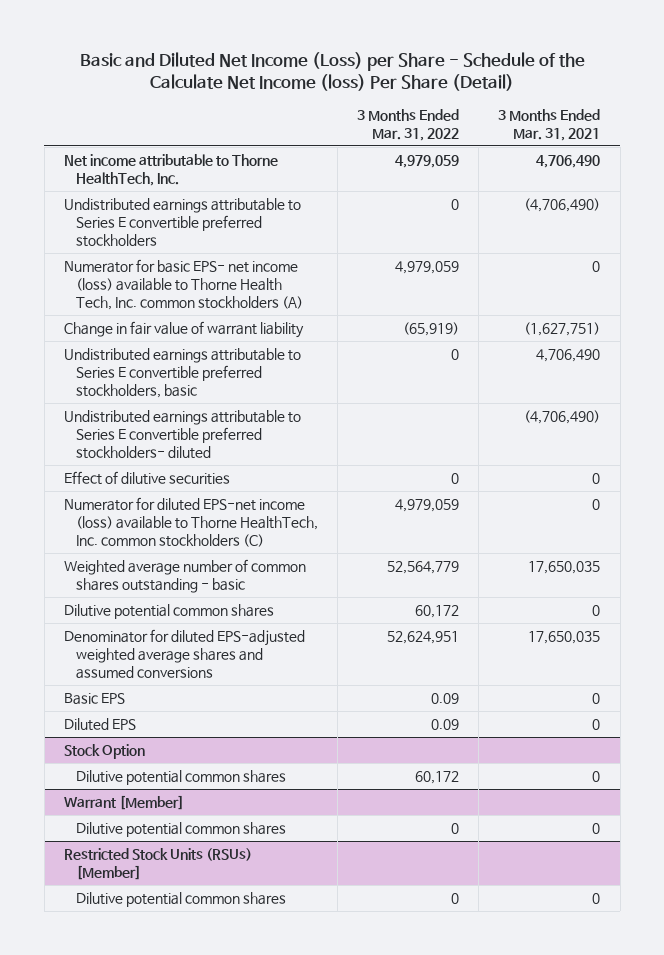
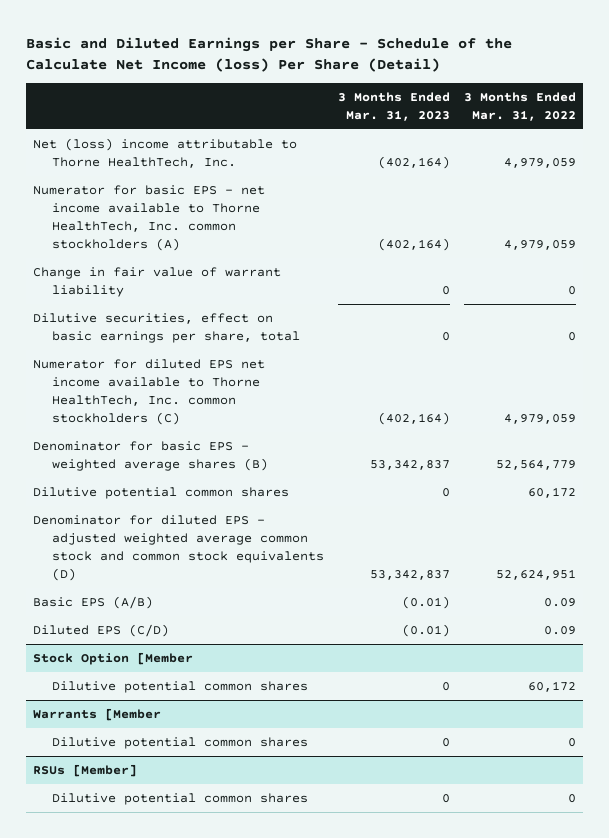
[80,51,586,91] Basic and Diluted Net Income (Loss) per Share - Schedule of the Calculate Net Income (loss) Per Share (Detail) -> [26,36,513,72] Basic and Diluted Earnings per Share - Schedule of the Calculate Net Income (loss) Per Share (Detail)
[498,109,601,141] 3 Months Ended Mar. 31, 2021 -> none
none -> [337,91,450,121] 3 Months Ended Mar. 31, 2023
[63,198,301,247] Undistributed earnings attributable to Series E convertible preferred stockholders -> none
[63,348,301,398] Undistributed earnings attributable to Series E convertible preferred stockholders, basic -> none
[63,410,301,459] Undistributed earnings attributable to Series E convertible preferred stockholders- diluted -> none
[63,154,278,186] Net income attributable to Thorne HealthTech, Inc. -> [33,138,298,168] Net (loss) income attributable to Thorne HealthTech, Inc.
[63,259,303,310] Numerator for basic EPS- net income (loss) available to Thorne Health Tech, Inc. common stockholders (A) -> [33,185,266,251] Numerator for basic EPS - net income available to Thorne HealthTech, Inc. common stockholders (A)
[402,322,459,337] (65,919) -> [567,285,576,295] 0
[63,471,230,486] Effect of dilutive securities -> [33,313,300,343] Dilutive securities, effect on basic earnings per share, total
[63,497,318,547] Numerator for diluted EPS-net income (loss) available to Thorne HealthTech, Inc. common stockholders (C) -> [33,359,266,425] Numerator for diluted EPS net income available to Thorne HealthTech, Inc. common stockholders (C)
[63,559,306,593] Weighted average number of common shares outstanding - basic -> [33,441,268,471] Denominator for basic EPS - weighted average shares (B)
[63,629,305,679] Denominator for diluted EPS-adjusted weighted average shares and assumed conversions -> [33,515,324,581] Denominator for diluted EPS - adjusted weighted average common stock and common stock equivalents (D)
[63,693,125,706] Basic EPS -> [33,596,154,610] Basic EPS (A/B)
[63,718,136,732] Diluted EPS -> [33,624,170,638] Diluted EPS (C/D)
[63,744,145,760] Stock Option -> [33,652,194,666] Stock Option [Member
[63,795,184,811] Warrant [Member] -> [33,708,162,722] Warrants [Member
[63,848,252,880] Restricted Stock Units (RSUs) [Member] -> [33,764,138,778] RSUs [Member]

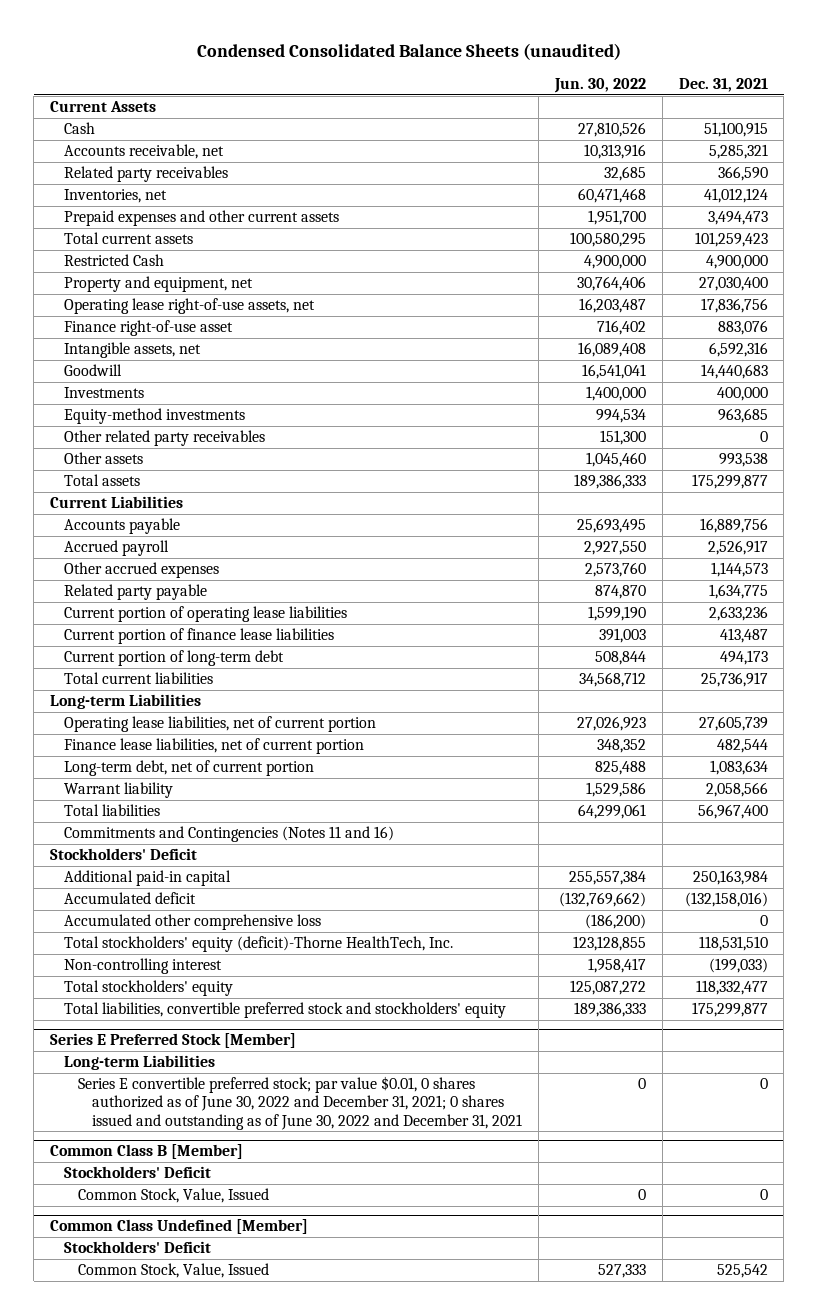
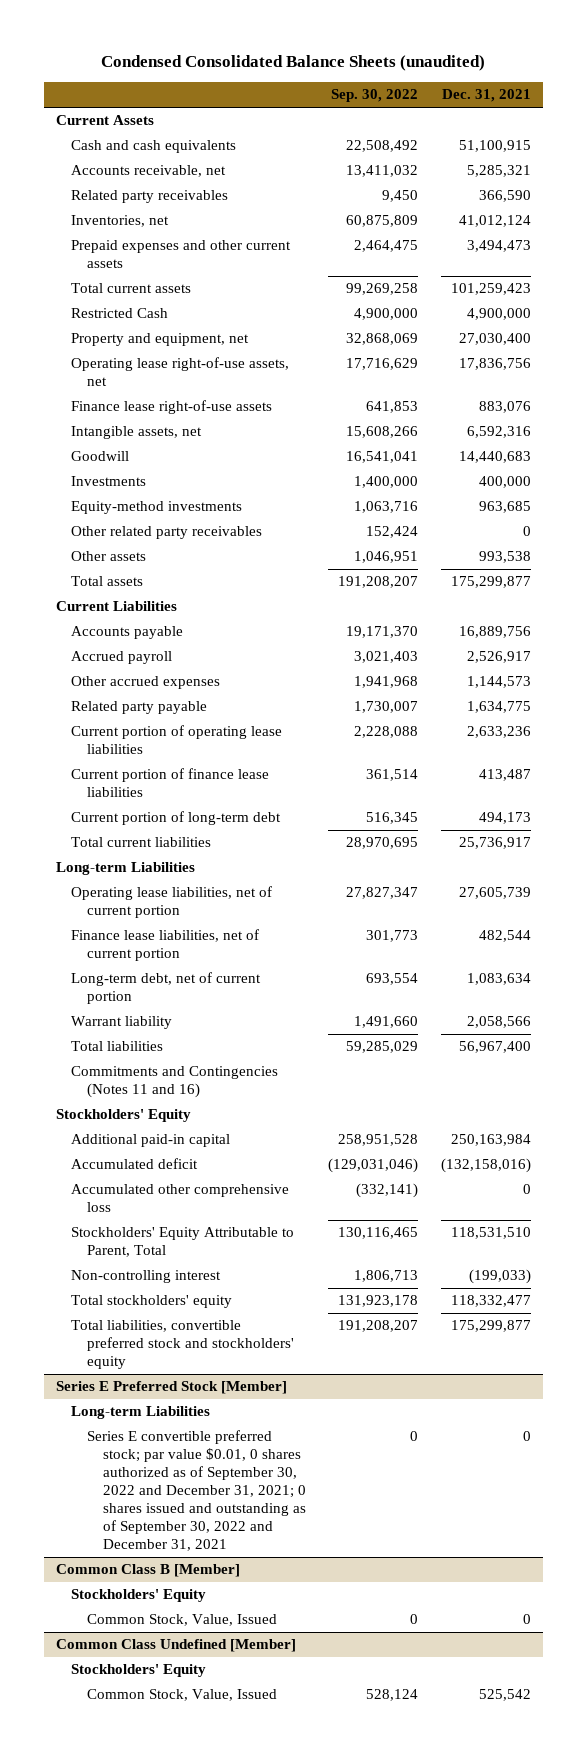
[553,78,646,94] Jun. 30, 2022 -> none
none -> [331,89,419,103] Sep. 30, 2022
[63,122,95,135] Cash -> [71,140,237,154] Cash and cash equivalents
[63,320,233,337] Finance right-of-use asset -> [71,400,273,415] Finance lease right-of-use assets
[49,848,197,861] Stockholders' Deficit -> [55,1109,191,1123] Stockholders' Equity
[63,936,453,953] Total stockholders' equity (deficit)-Thorne HealthTech, Inc. -> [71,1227,295,1258] Stockholders' Equity Attributable to Parent, Total
[77,1076,522,1130] Series E convertible preferred stock; par value $0.01, 0 shares authorized as of June 30, 2022 and December 31, 2021; 0 shares issued and outstanding as of June 30, 2022 and December 31, 2021 -> [86,1430,306,1551] Series E convertible preferred stock; par value $0.01, 0 shares authorized as of September 30, 2022 and December 31, 2021; 0 shares issued and outstanding as of September 30, 2022 and December 31, 2021
[63,1166,211,1179] Stockholders' Deficit -> [71,1589,207,1603] Stockholders' Equity
[63,1241,211,1254] Stockholders' Deficit -> [71,1664,207,1678] Stockholders' Equity

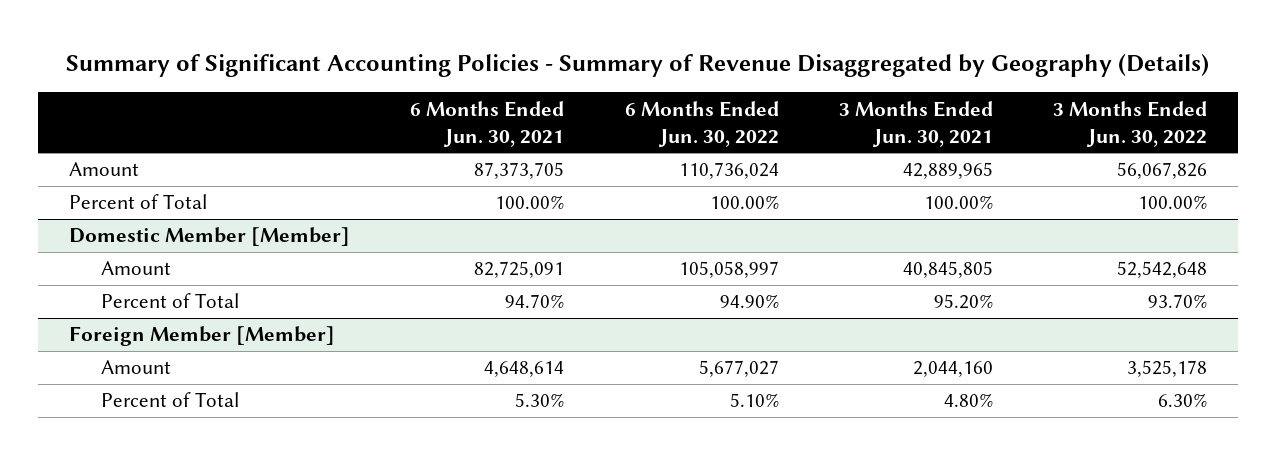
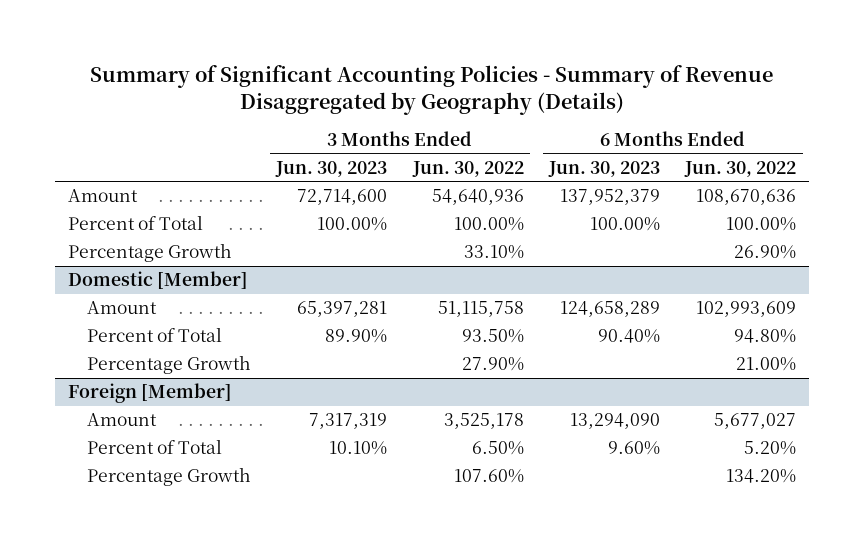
[410,100,565,147] 6 Months Ended Jun. 30, 2021 -> none
[838,100,993,147] 3 Months Ended Jun. 30, 2021 -> none
none -> [275,160,388,177] Jun. 30, 2023
none -> [548,160,661,177] Jun. 30, 2023
[678,162,779,180] 110,736,024 -> [696,189,797,206] 108,670,636
[1117,162,1208,180] 56,067,826 -> [431,189,524,206] 54,640,936
none -> [67,243,232,263] Percentage Growth
[68,227,350,247] Domestic Member [Member] -> [67,271,248,290] Domestic [Member]
[678,261,779,279] 105,058,997 -> [696,301,797,318] 102,993,609
[1117,261,1208,279] 52,542,648 -> [437,301,524,318] 51,115,758
[719,294,779,309] 94.90% -> [734,329,797,344] 94.80%
[1148,294,1208,309] 93.70% -> [461,329,524,344] 93.50%
none -> [86,355,251,375] Percentage Growth
[68,326,335,347] Foreign Member [Member] -> [67,383,232,404] Foreign [Member]
[729,393,779,408] 5.10% -> [744,441,797,456] 5.20%
[1158,393,1208,408] 6.30% -> [471,441,524,456] 6.50%
none -> [86,467,251,487] Percentage Growth

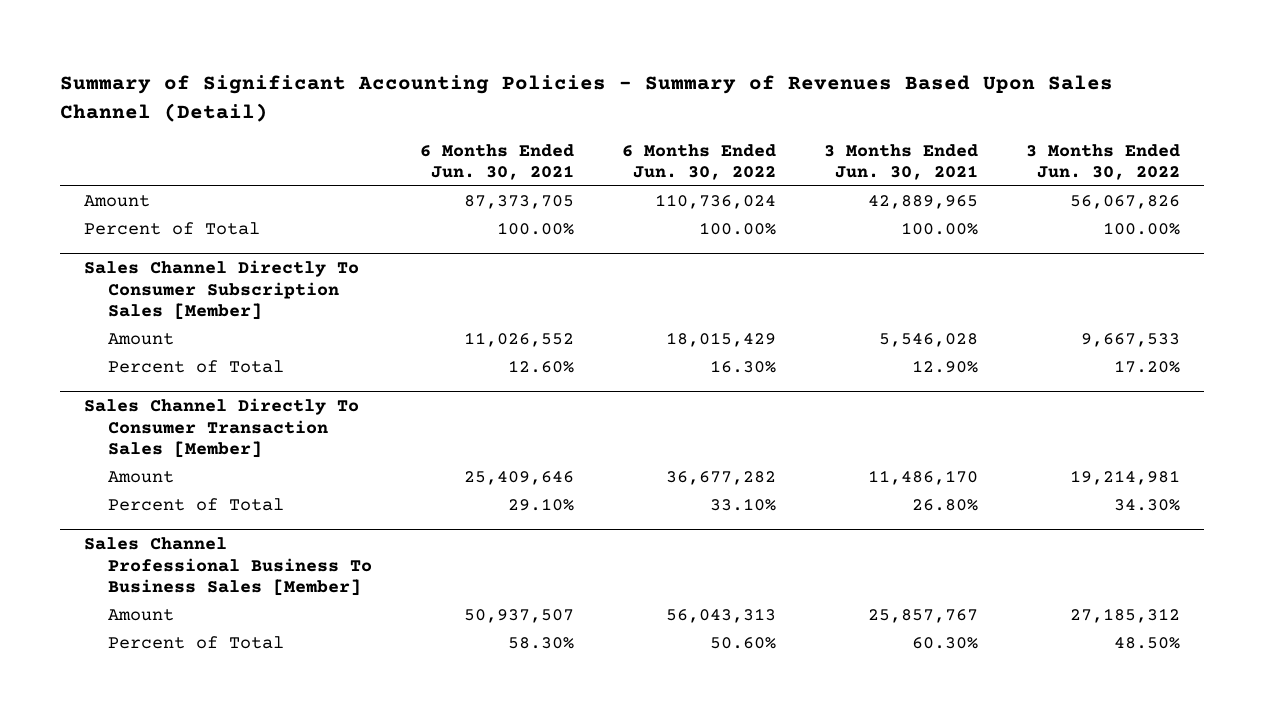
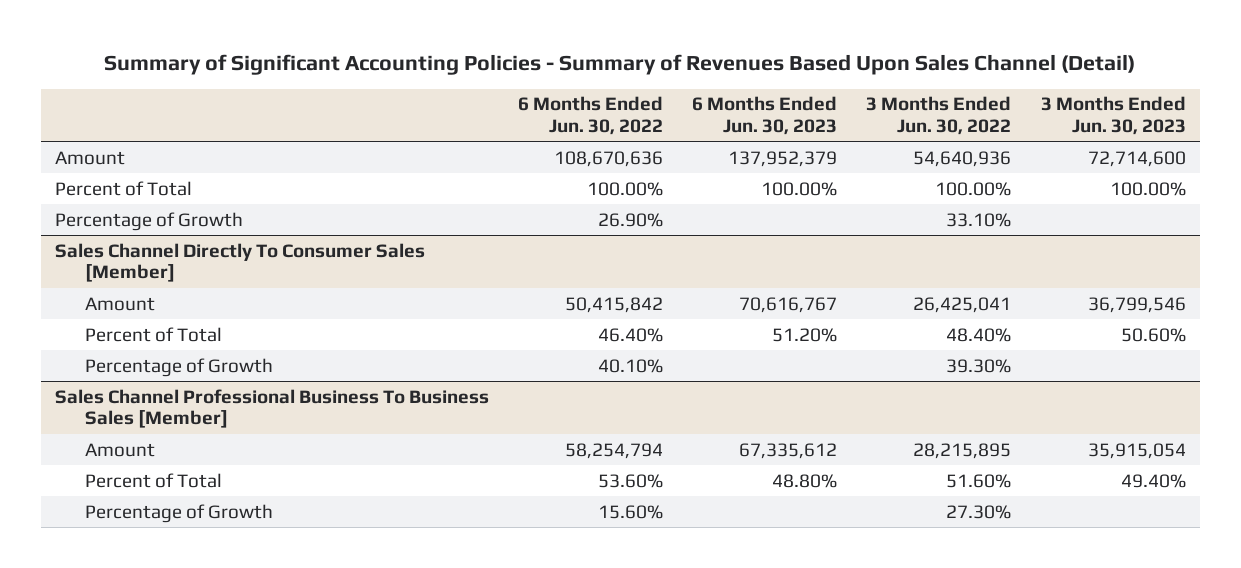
[420,143,575,181] 6 Months Ended Jun. 30, 2021 -> none
[823,143,978,181] 3 Months Ended Jun. 30, 2021 -> none
none -> [692,96,838,135] 6 Months Ended Jun. 30, 2023
none -> [1040,96,1186,135] 3 Months Ended Jun. 30, 2023
[654,194,776,210] 110,736,024 -> [554,150,664,167] 108,670,636
[1069,195,1180,210] 56,067,826 -> [913,150,1012,167] 54,640,936
[84,398,360,459] Sales Channel Directly To Consumer Transaction Sales [Member] -> none
[108,471,175,484] Amount -> none
[108,498,285,512] Percent of Total -> none
none -> [55,211,244,231] Percentage of Growth
[84,260,360,321] Sales Channel Directly To Consumer Subscription Sales [Member] -> [55,242,426,283] Sales Channel Directly To Consumer Sales [Member]
[665,332,776,348] 18,015,429 -> [565,296,664,313] 50,415,842
[1080,333,1180,348] 9,667,533 -> [913,296,1012,313] 26,425,041
[709,360,776,374] 16.30% -> [598,327,664,342] 46.40%
[1113,360,1180,374] 17.20% -> [946,327,1012,342] 48.40%
none -> [85,357,274,377] Percentage of Growth
[665,608,776,624] 56,043,313 -> [565,442,664,459] 58,254,794
[1069,608,1180,624] 27,185,312 -> [913,442,1012,459] 28,215,895
[709,637,776,650] 50.60% -> [598,473,664,488] 53.60%
[1113,637,1180,650] 48.50% -> [946,473,1012,488] 51.60%
none -> [85,503,274,523] Percentage of Growth

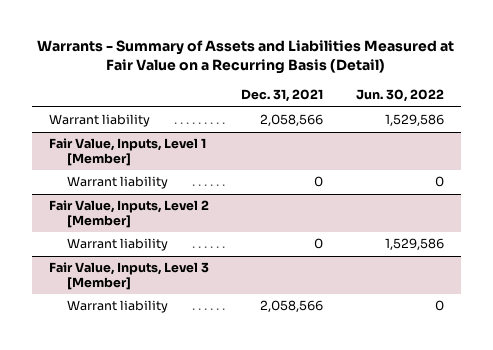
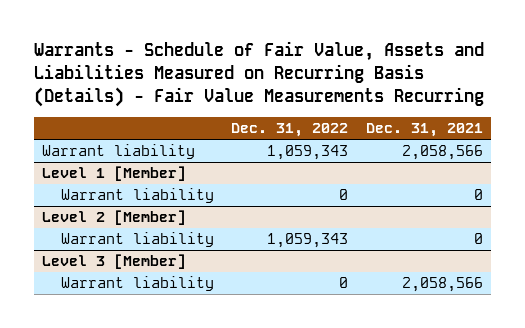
[37,40,455,75] Warrants - Summary of Assets and Liabilities Measured at Fair Value on a Recurring Basis (Detail) -> [33,41,484,108] Warrants - Schedule of Fair Value, Assets and Liabilities Measured on Recurring Basis (Details) - Fair Value Measurements Recurring
[356,89,445,103] Jun. 30, 2022 -> none
none -> [231,123,349,138] Dec. 31, 2022
[48,138,206,166] Fair Value, Inputs, Level 1 [Member] -> [42,166,187,182] Level 1 [Member]
[48,200,209,228] Fair Value, Inputs, Level 2 [Member] -> [42,210,187,226] Level 2 [Member]
[48,262,209,290] Fair Value, Inputs, Level 3 [Member] -> [42,254,187,270] Level 3 [Member]

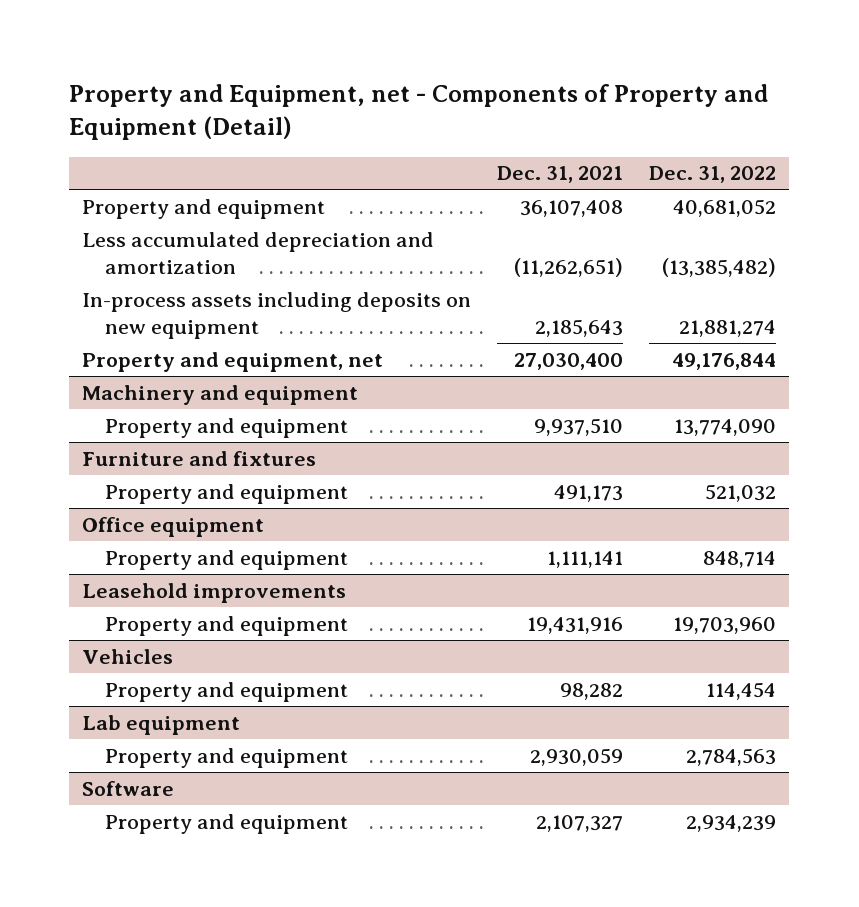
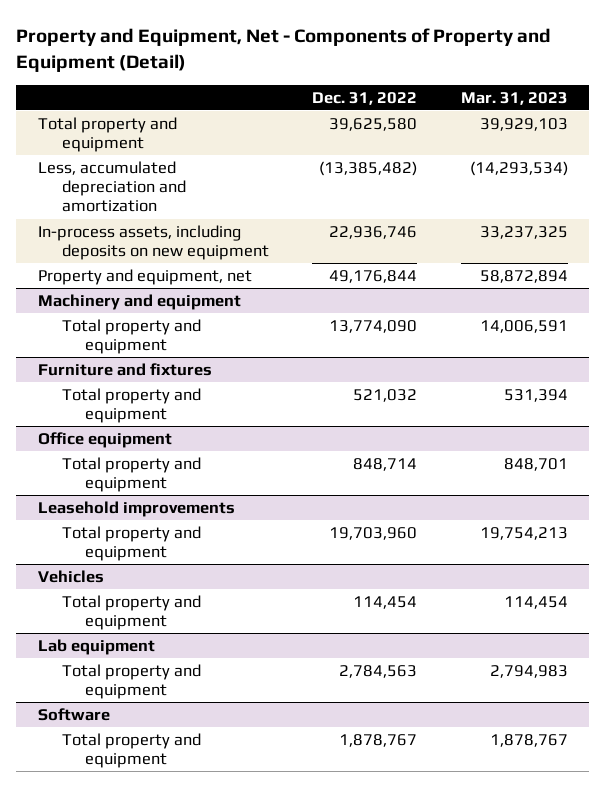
[69,84,769,141] Property and Equipment, net - Components of Property and Equipment (Detail) -> [16,28,552,72] Property and Equipment, Net - Components of Property and Equipment (Detail)
[497,166,624,184] Dec. 31, 2021 -> none
none -> [460,91,568,105] Mar. 31, 2023
[82,198,326,219] Property and equipment -> [38,117,178,153] Total property and equipment
[673,198,777,217] 40,681,052 -> [329,118,418,132] 39,625,580
[82,231,435,274] Less accumulated depreciation and amortization -> [38,161,186,213] Less, accumulated depreciation and amortization
[82,291,472,339] In-process assets including deposits on new equipment -> [38,225,269,261] In-process assets, including deposits on new equipment
[679,319,777,337] 21,881,274 -> [329,226,418,240] 22,936,746
[104,417,348,438] Property and equipment -> [61,319,201,355] Total property and equipment
[104,483,348,504] Property and equipment -> [61,388,201,424] Total property and equipment
[104,549,348,570] Property and equipment -> [61,457,201,493] Total property and equipment
[104,615,348,636] Property and equipment -> [61,526,201,562] Total property and equipment
[104,681,348,702] Property and equipment -> [61,595,201,631] Total property and equipment
[104,747,348,768] Property and equipment -> [61,664,201,700] Total property and equipment
[104,813,348,834] Property and equipment -> [61,733,201,769] Total property and equipment
[686,814,777,832] 2,934,239 -> [339,734,418,748] 1,878,767

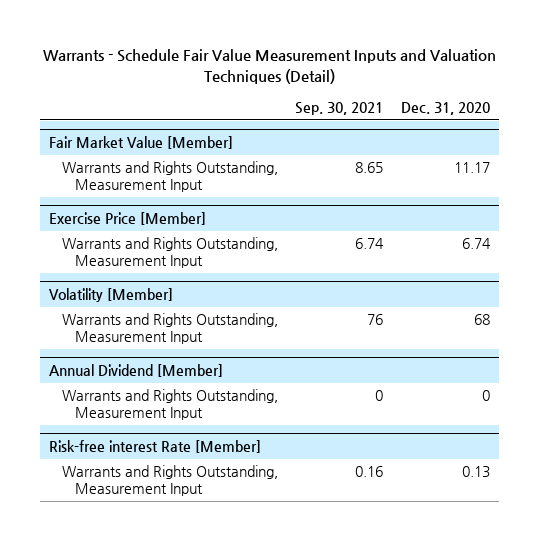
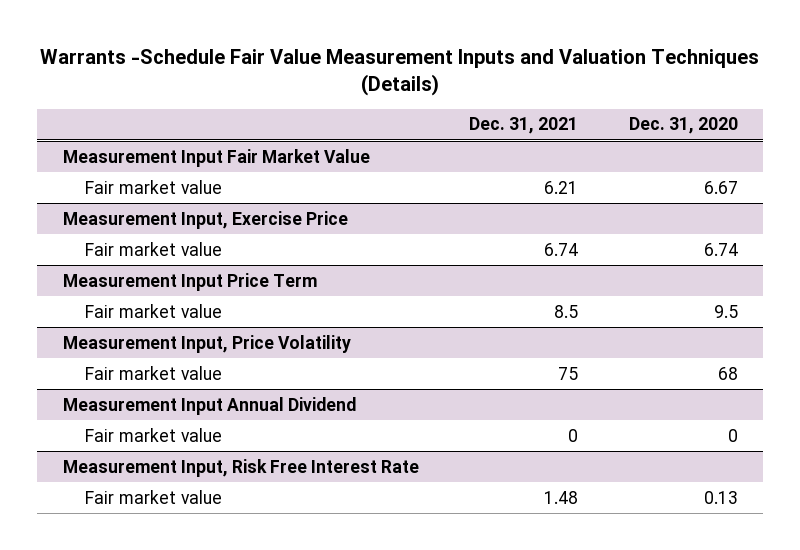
[43,49,497,84] Warrants - Schedule Fair Value Measurement Inputs and Valuation Techniques (Detail) -> [40,49,760,97] Warrants -Schedule Fair Value Measurement Inputs and Valuation Techniques (Details)
[295,101,384,115] Sep. 30, 2021 -> none
none -> [469,117,579,135] Dec. 31, 2021
[61,161,278,193] Warrants and Rights Outstanding, Measurement Input -> none
[61,313,278,345] Warrants and Rights Outstanding, Measurement Input -> none
[61,389,278,421] Warrants and Rights Outstanding, Measurement Input -> none
[61,465,278,497] Warrants and Rights Outstanding, Measurement Input -> none
[48,135,233,149] Fair Market Value [Member] -> [62,148,370,167] Measurement Input Fair Market Value
none -> [85,179,223,194] Fair market value
[48,211,206,225] Exercise Price [Member] -> [62,210,348,229] Measurement Input, Exercise Price
[61,237,278,269] Warrants and Rights Outstanding, Measurement Input -> [85,241,223,256] Fair market value
none -> [62,272,317,291] Measurement Input Price Term
none -> [85,303,223,318] Fair market value
[48,287,173,302] Volatility [Member] -> [62,334,351,353] Measurement Input, Price Volatility
none -> [85,365,223,380] Fair market value
[48,363,223,377] Annual Dividend [Member] -> [62,396,356,415] Measurement Input Annual Dividend
none -> [85,427,223,442] Fair market value
[48,439,261,453] Risk-free interest Rate [Member] -> [62,458,419,477] Measurement Input, Risk Free Interest Rate
none -> [85,489,223,504] Fair market value

